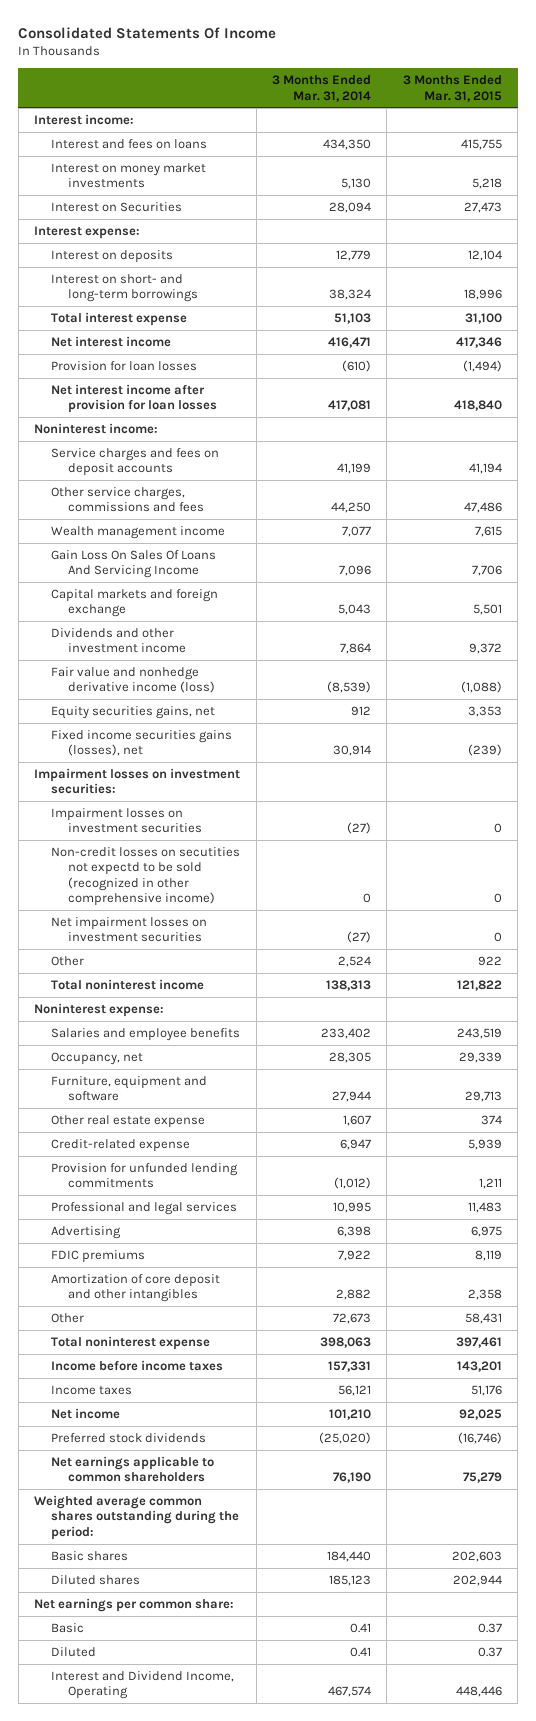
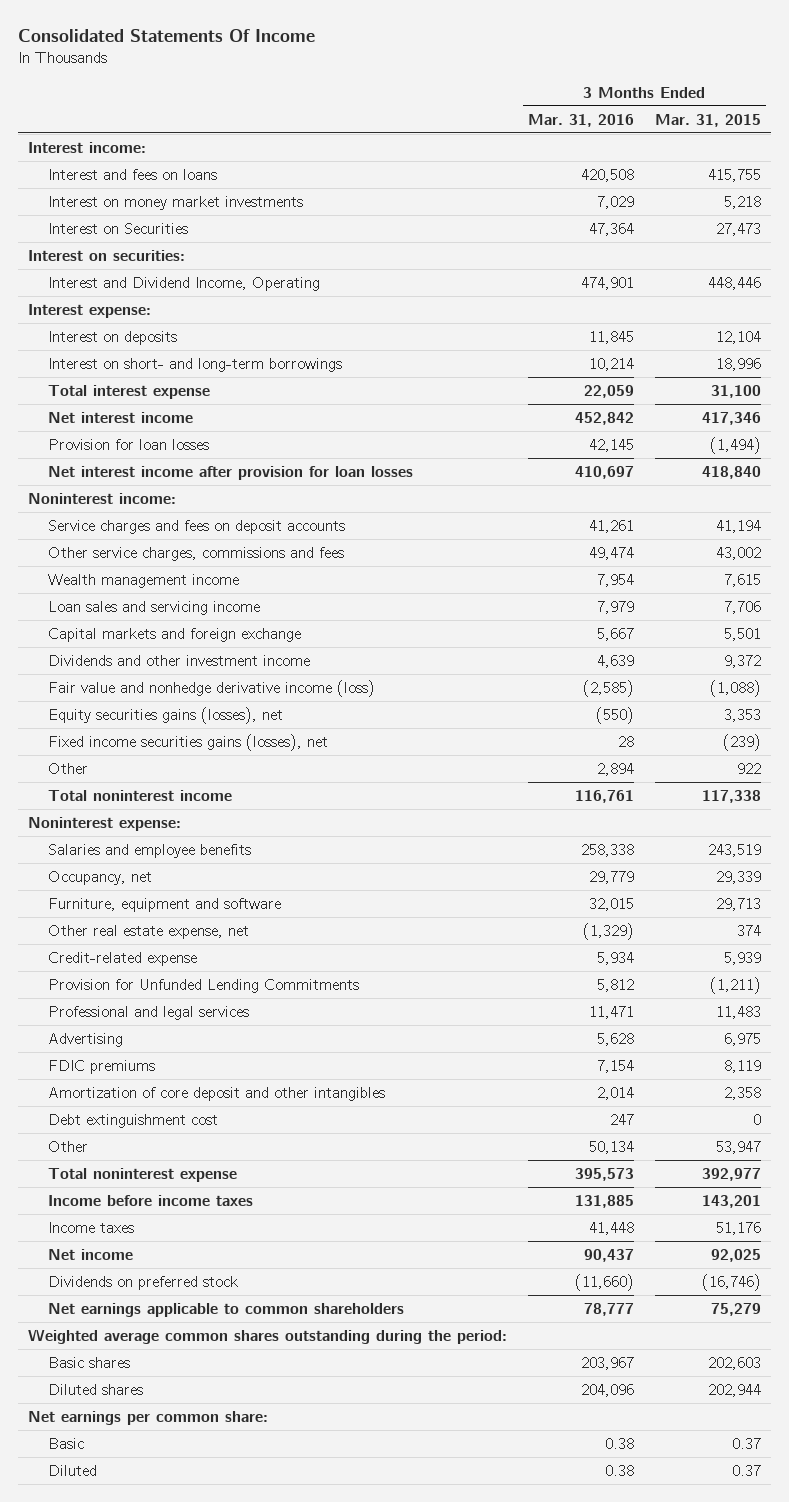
[271,75,371,102] 3 Months Ended Mar. 31, 2014 -> none
none -> [527,113,634,127] Mar. 31, 2016
none -> [28,249,186,261] Interest on securities:
[50,1670,234,1700] Interest and Dividend Income, Operating -> [48,276,321,291] Interest and Dividend Income, Operating
[463,502,502,514] 47,486 -> [715,546,761,560] 43,002
[50,549,216,579] Gain Loss On Sales Of Loans And Servicing Income -> [48,600,261,615] Loan sales and servicing income
[50,705,215,719] Equity securities gains, net -> [48,706,284,724] Equity securities gains (losses), net
[34,767,241,795] Impairment losses on investment securities: -> none
[50,807,202,834] Impairment losses on investment securities -> none
[50,846,240,907] Non-credit losses on secutities not expectd to be sold (recognized in other comprehensive income) -> none
[50,916,207,943] Net impairment losses on investment securities -> none
[456,979,502,991] 121,822 -> [701,789,761,803] 117,338
[50,1114,205,1128] Other real estate expense -> [48,924,250,939] Other real estate expense, net
[50,1162,238,1189] Provision for unfunded lending commitments -> [48,978,360,993] Provision for Unfunded Lending Commitments
[478,1178,502,1190] 1,211 -> [709,976,761,994] (1,211)
none -> [48,1113,219,1128] Debt extinguishment cost
[464,1312,502,1324] 58,431 -> [715,1140,761,1154] 53,947
[455,1336,502,1348] 397,461 -> [701,1167,761,1181] 392,977
[50,1432,206,1443] Preferred stock dividends -> [48,1275,239,1290] Dividends on preferred stock

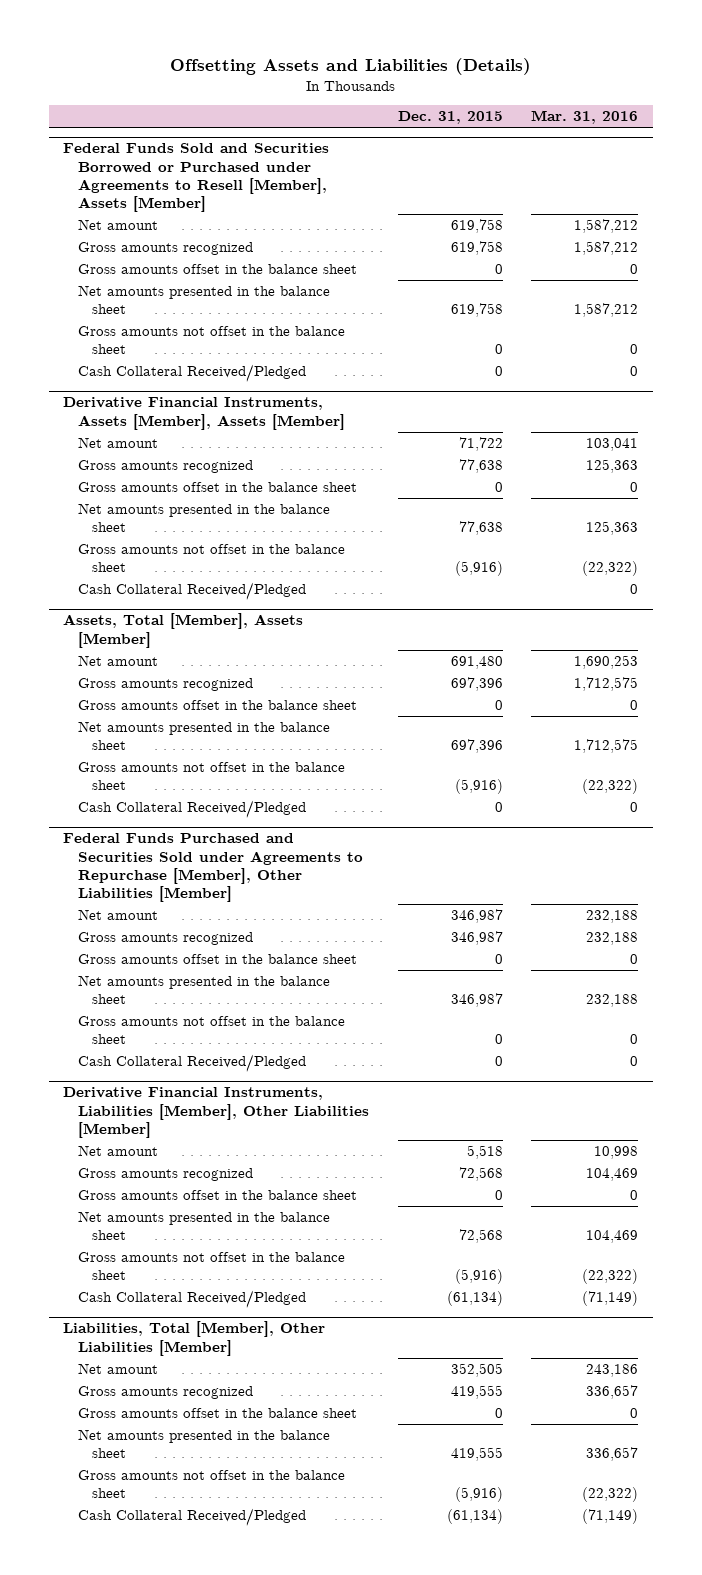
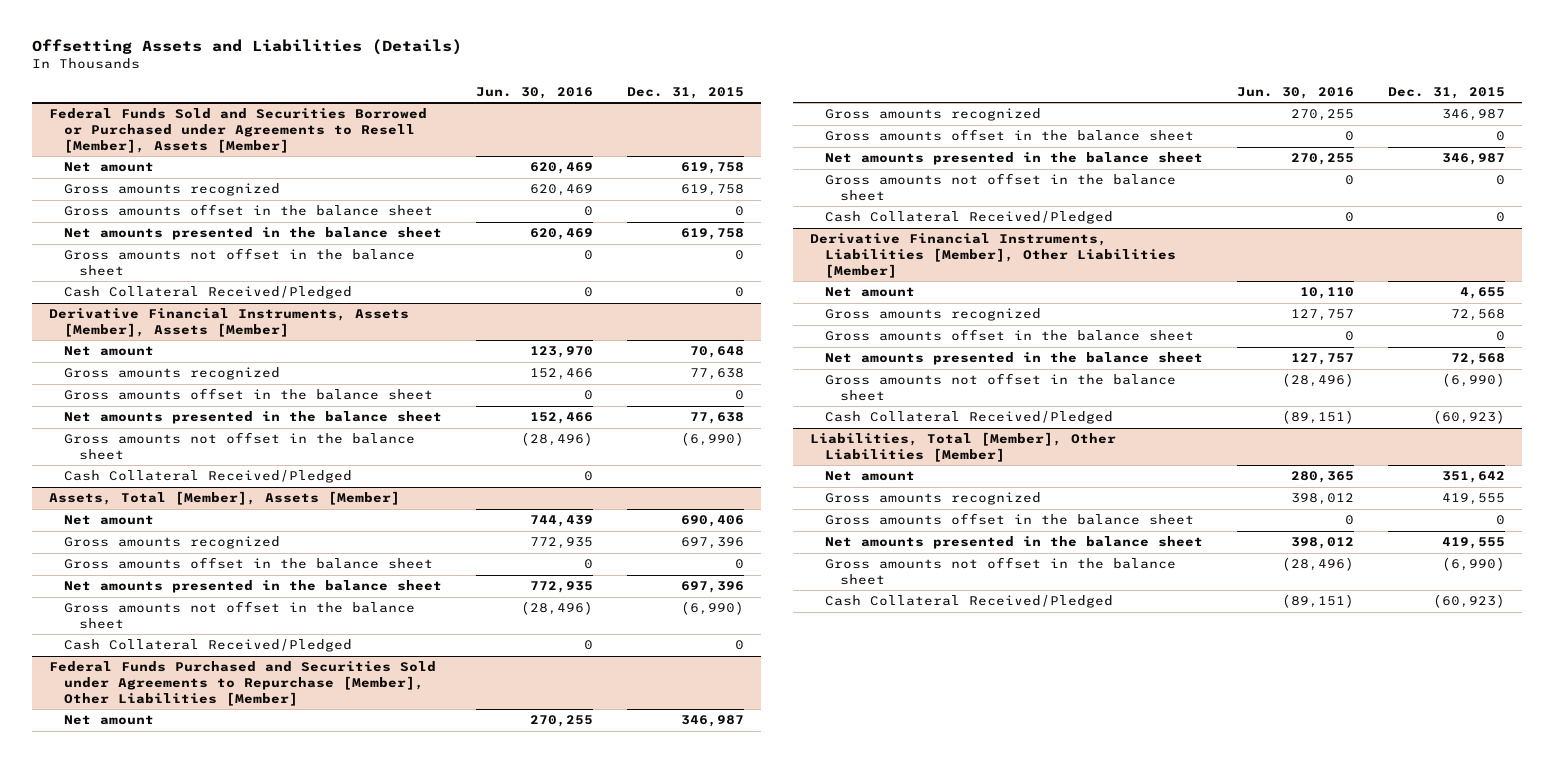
[531,110,639,125] Mar. 31, 2016 -> none
none -> [475,86,593,99] Jun. 30, 2016
[458,436,503,451] 71,722 -> [690,346,745,359] 70,648
[454,561,503,577] (5,916) -> [681,432,745,447] (6,990)
[450,655,503,669] 691,480 -> [681,515,745,528] 690,406
[454,779,503,795] (5,916) -> [681,601,745,616] (6,990)
[466,1144,503,1159] 5,518 -> [1460,287,1506,300] 4,655
[454,1269,503,1285] (5,916) -> [1442,373,1506,388] (6,990)
[446,1290,503,1306] (61,134) -> [1433,410,1506,425] (60,923)
[450,1362,503,1377] 352,505 -> [1442,471,1506,484] 351,642
[454,1487,503,1503] (5,916) -> [1442,557,1506,572] (6,990)
[446,1508,503,1524] (61,134) -> [1433,594,1506,609] (60,923)

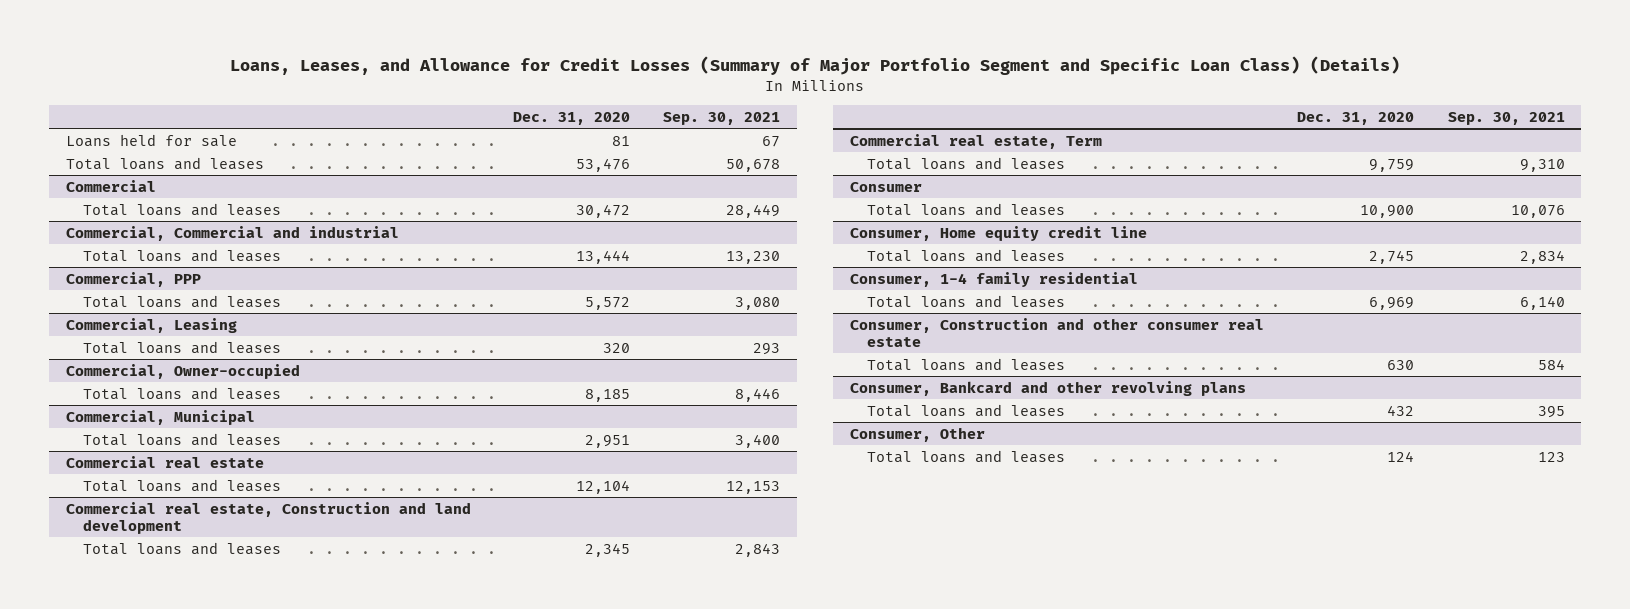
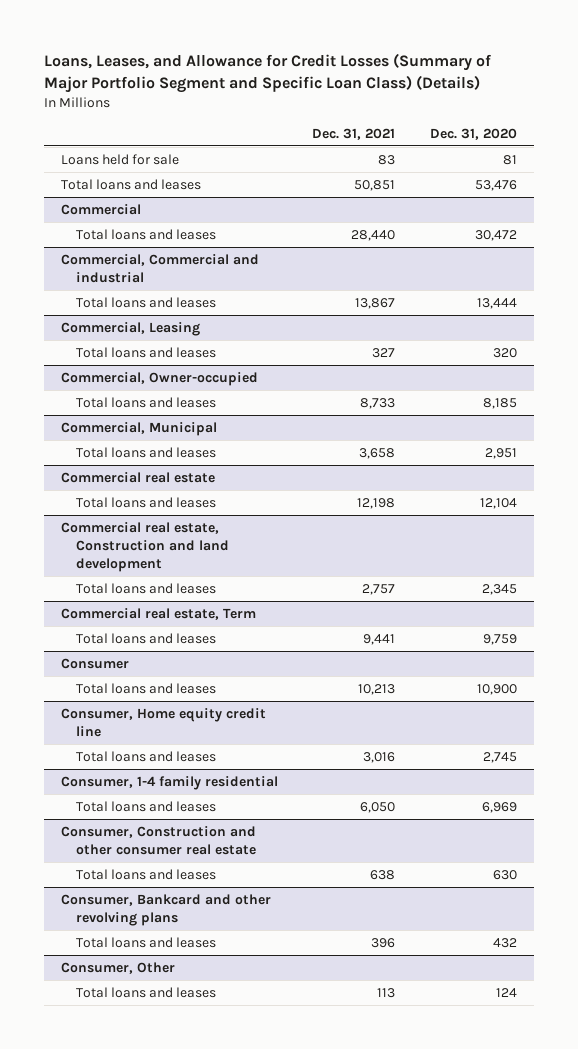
[663,111,781,125] Sep. 30, 2021 -> none
none -> [312,127,396,140] Dec. 31, 2021
[65,271,201,287] Commercial, PPP -> none
[83,294,282,308] Total loans and leases -> none

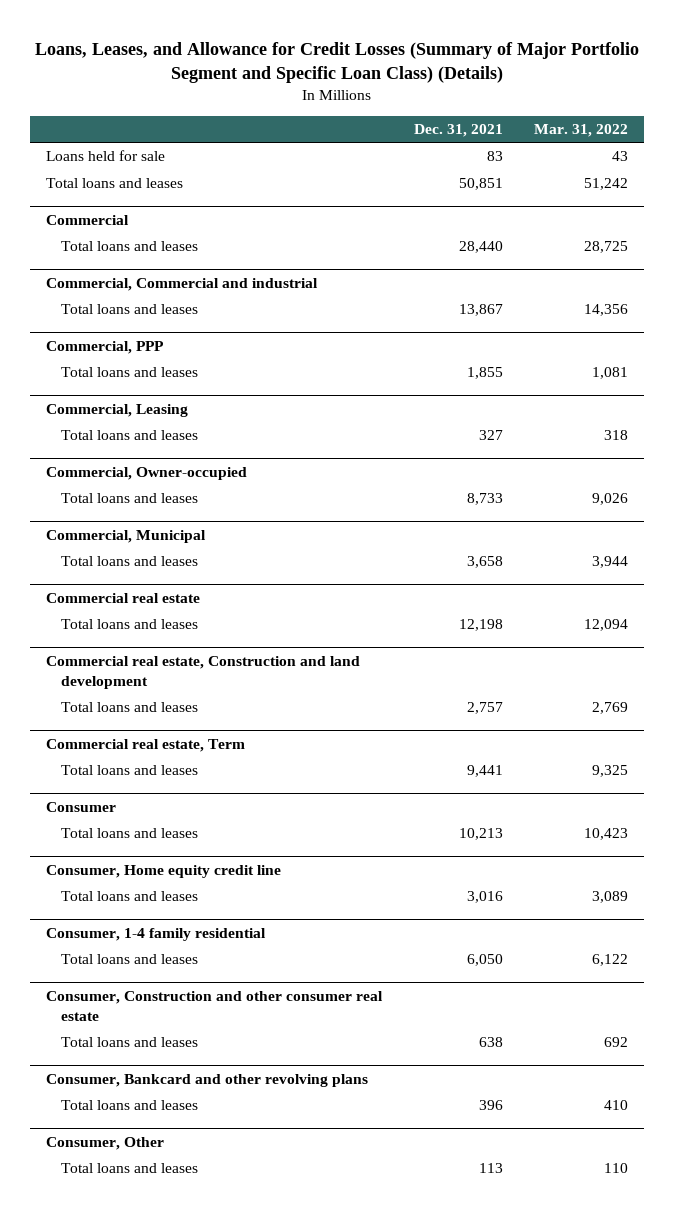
[429,127,517,140] Dec. 31, 2020 -> none
none -> [534,124,629,138] Mar. 31, 2022
none -> [46,341,165,355] Commercial, PPP
none -> [61,367,199,378] Total loans and leases

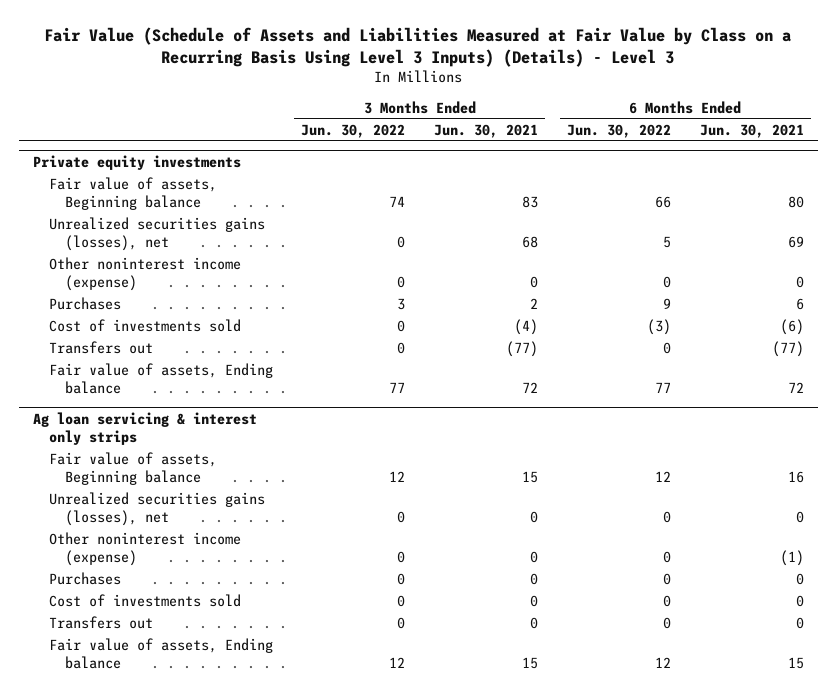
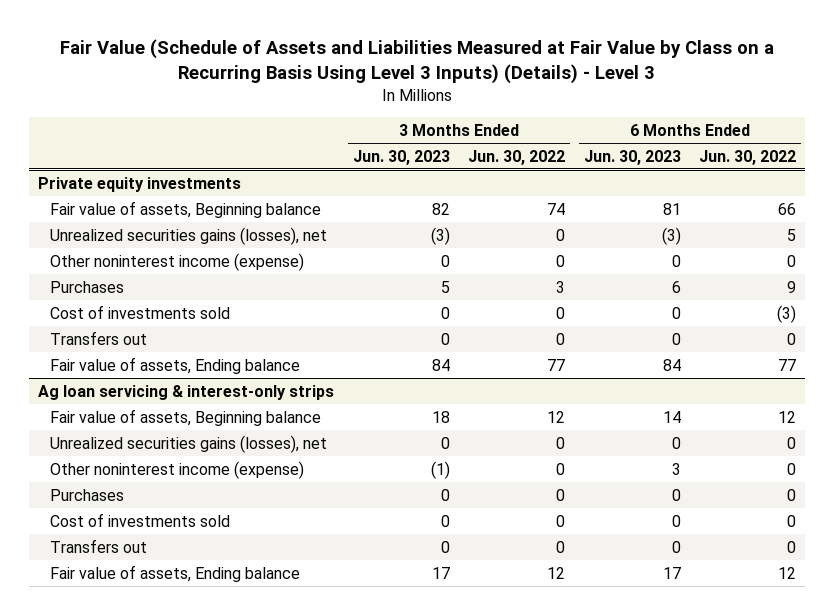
[434,123,539,138] Jun. 30, 2021 -> none
[699,123,804,138] Jun. 30, 2021 -> none
none -> [352,149,450,165] Jun. 30, 2023
none -> [583,149,681,165] Jun. 30, 2023
[32,411,257,445] Ag loan servicing & interest only strips -> [38,384,335,400] Ag loan servicing & interest-only strips

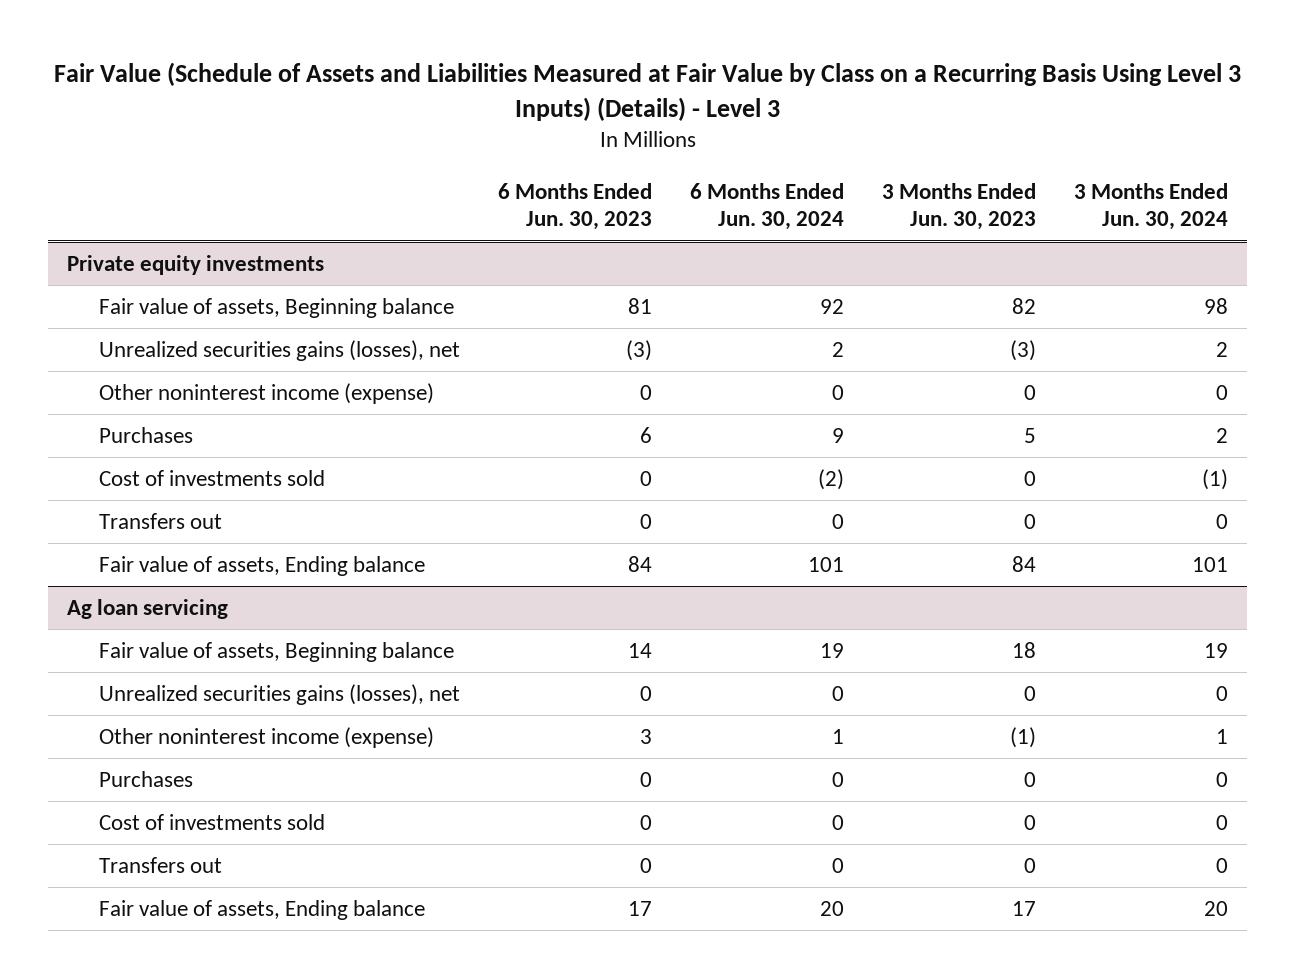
[468,149,566,165] Jun. 30, 2022 -> none
[699,149,797,165] Jun. 30, 2022 -> none
none -> [690,182,845,231] 6 Months Ended Jun. 30, 2024
none -> [1074,182,1229,231] 3 Months Ended Jun. 30, 2024
[38,384,335,400] Ag loan servicing & interest-only strips -> [66,598,228,619] Ag loan servicing

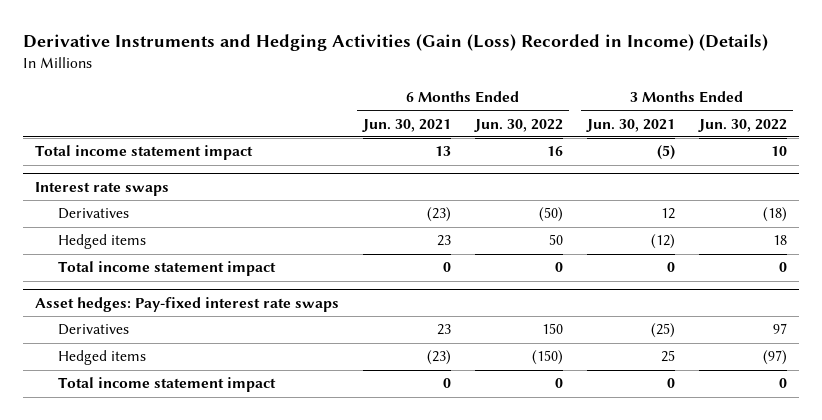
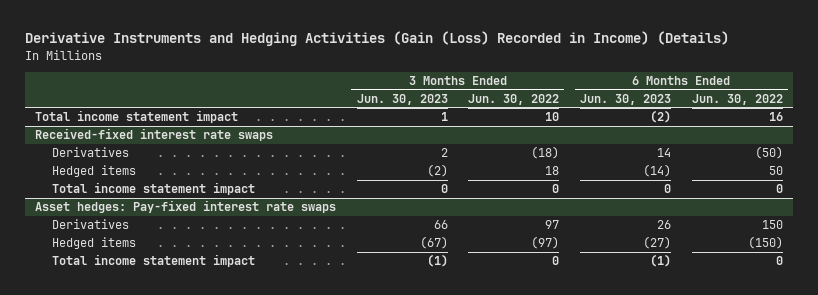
[362,118,452,132] Jun. 30, 2021 -> none
[586,118,676,132] Jun. 30, 2021 -> none
none -> [356,93,448,105] Jun. 30, 2023
none -> [579,93,671,105] Jun. 30, 2023
[35,182,170,197] Interest rate swaps -> [34,128,273,142] Received-fixed interest rate swaps

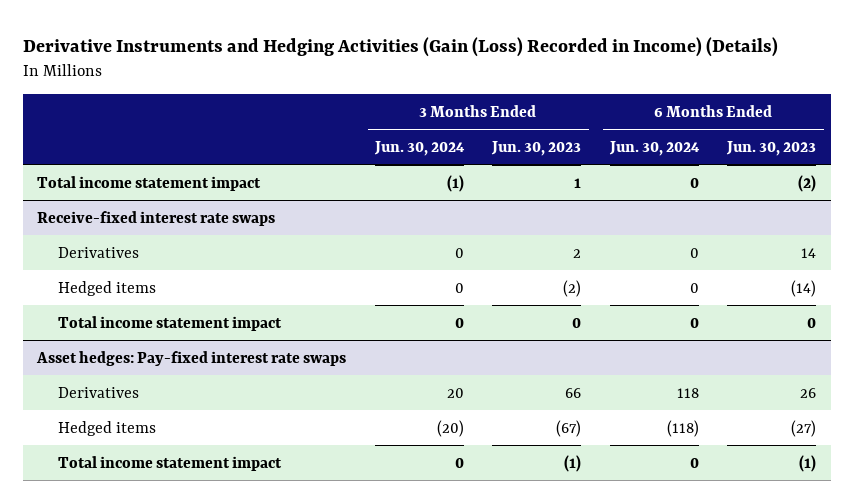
[468,93,560,105] Jun. 30, 2022 -> none
[691,93,783,105] Jun. 30, 2022 -> none
none -> [373,140,465,156] Jun. 30, 2024
none -> [608,140,700,156] Jun. 30, 2024
[34,128,273,142] Received-fixed interest rate swaps -> [37,210,276,226] Receive-fixed interest rate swaps

